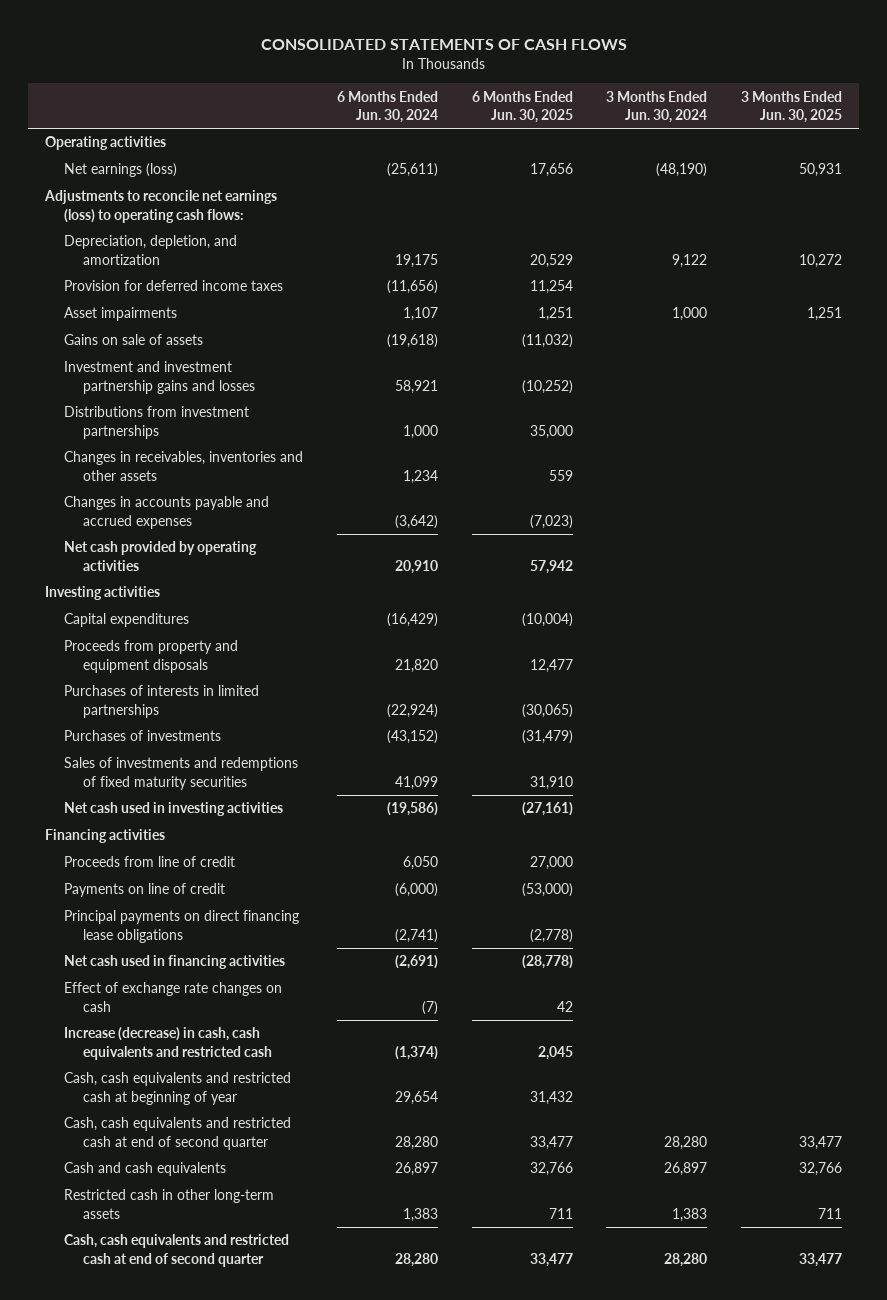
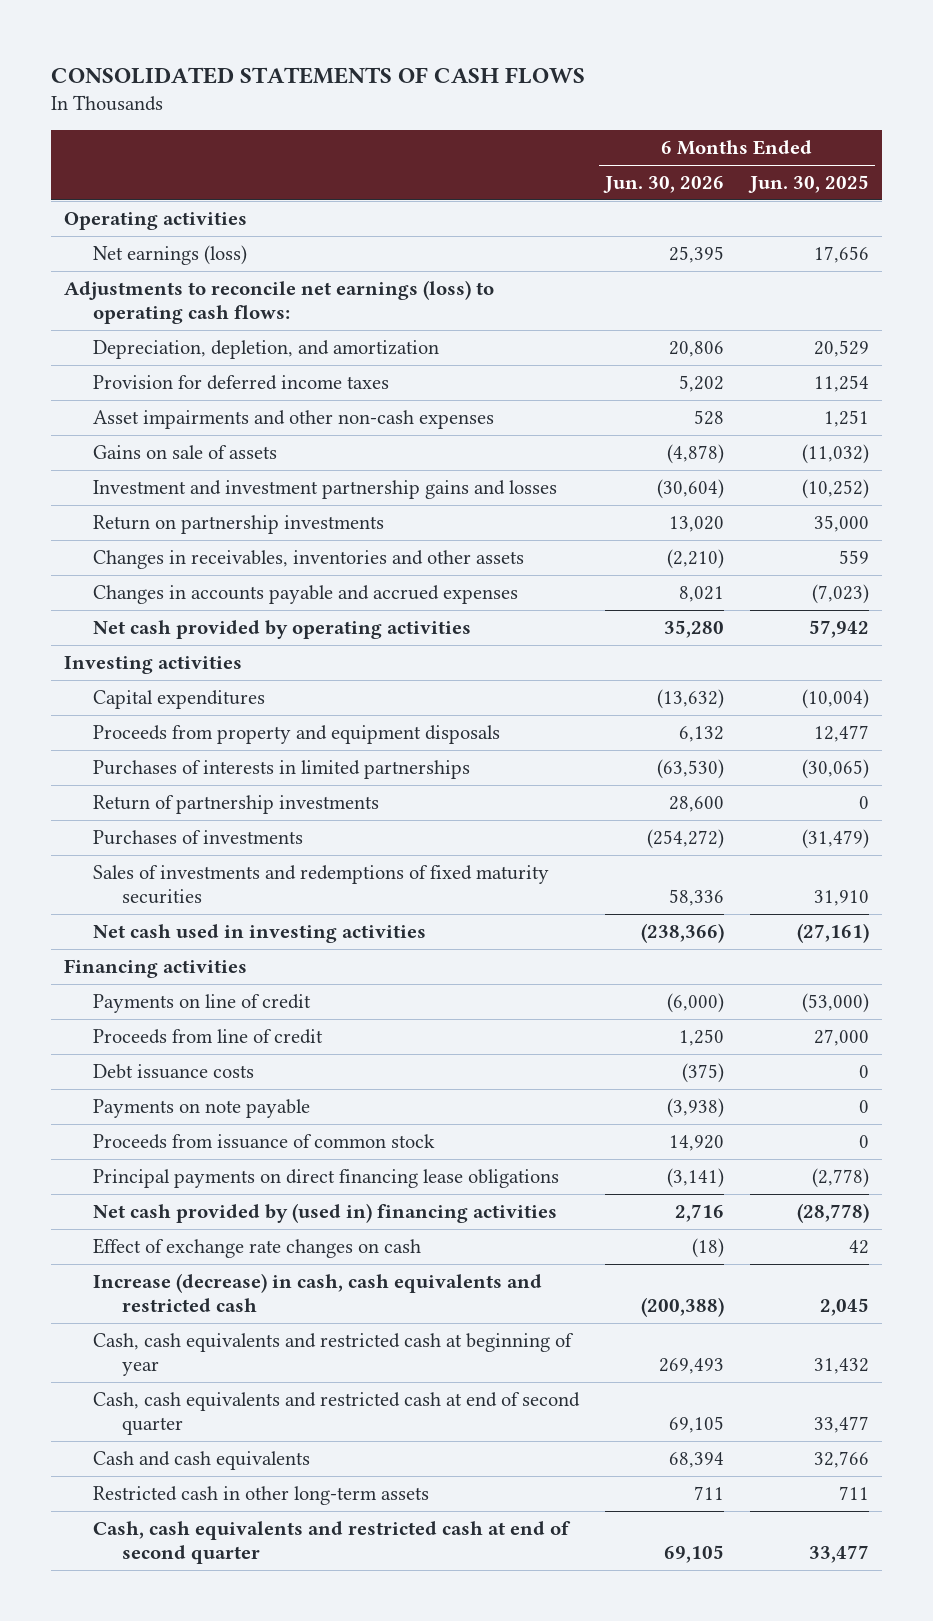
[337,90,439,124] 6 Months Ended Jun. 30, 2024 -> none
[606,90,708,124] 3 Months Ended Jun. 30, 2024 -> none
[741,90,843,124] 3 Months Ended Jun. 30, 2025 -> none
none -> [603,176,725,194] Jun. 30, 2026
[64,307,178,322] Asset impairments -> [93,409,495,429] Asset impairments and other non-cash expenses
[64,406,250,439] Distributions from investment partnerships -> none
none -> [93,514,385,534] Return on partnership investments
none -> [93,794,380,814] Return of partnership investments
[64,856,236,868] Proceeds from line of credit -> [93,1028,324,1044] Proceeds from line of credit
none -> [93,1063,255,1079] Debt issuance costs
none -> [93,1098,311,1118] Payments on note payable
none -> [93,1133,436,1149] Proceeds from issuance of common stock
[64,955,286,970] Net cash used in financing activities -> [93,1202,558,1223] Net cash provided by (used in) financing activities

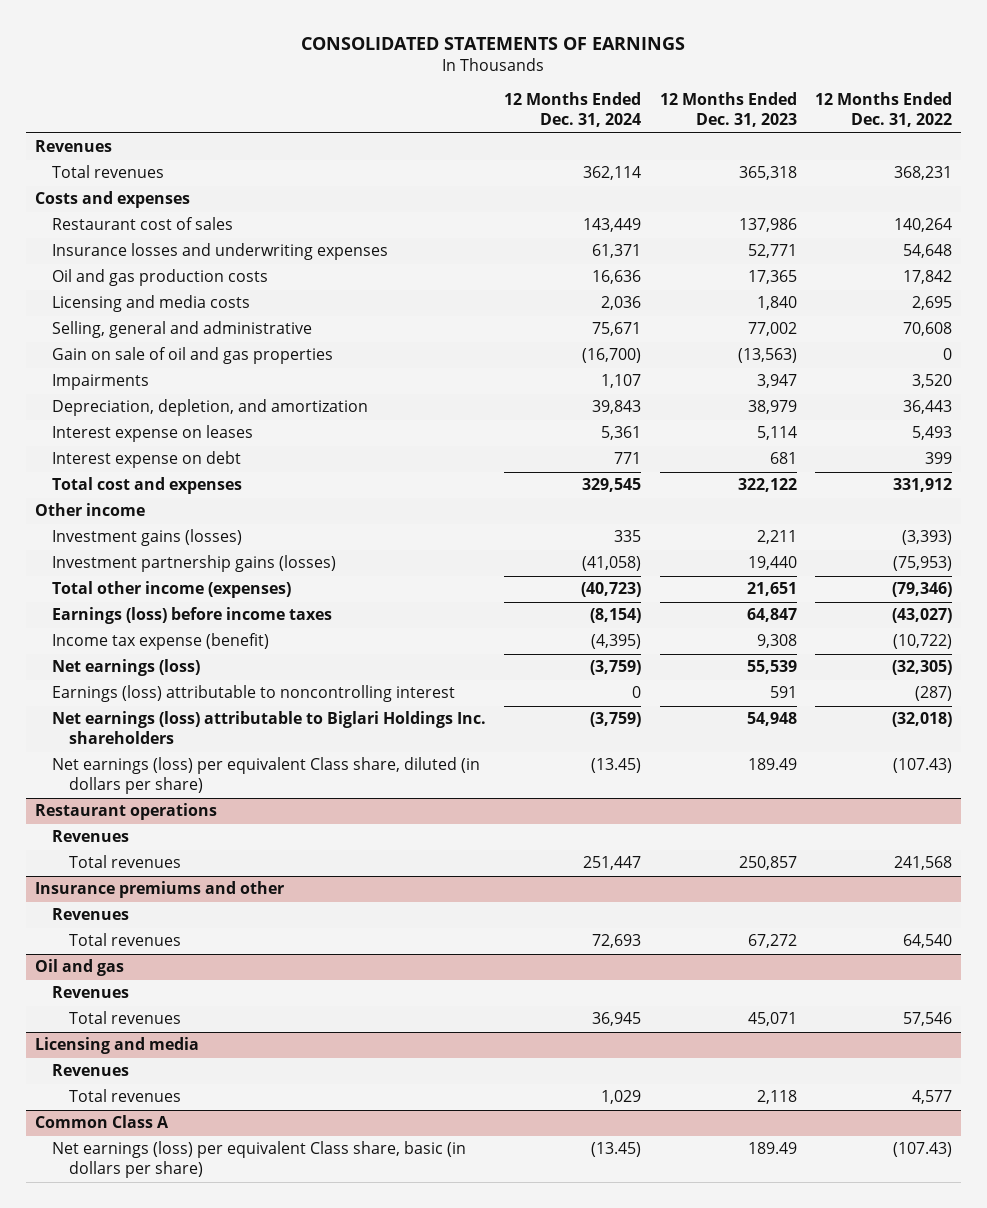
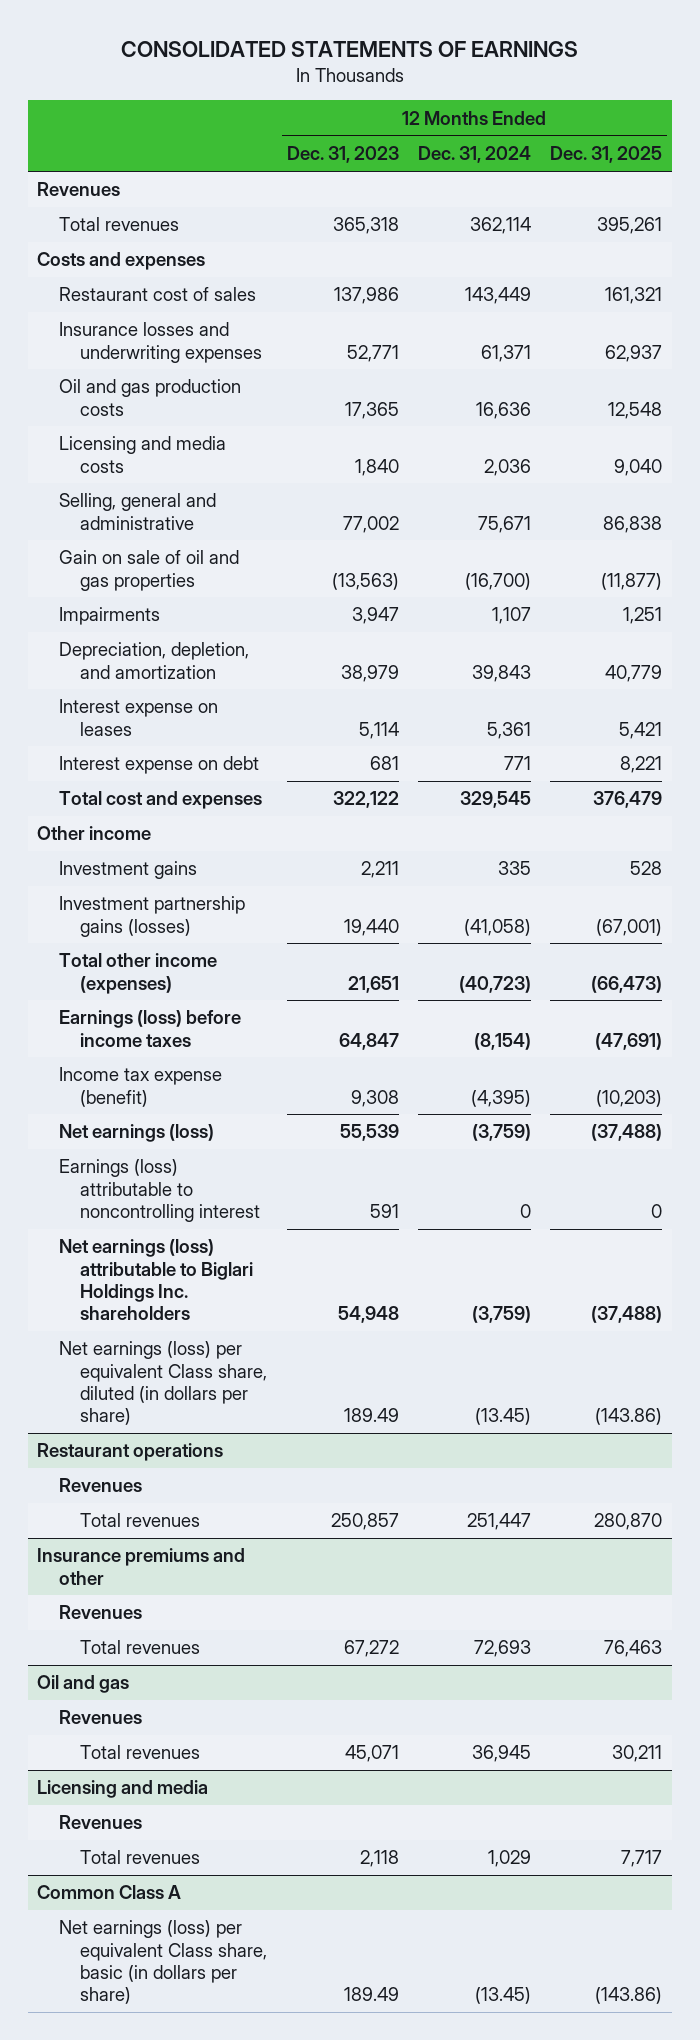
[815,92,953,128] 12 Months Ended Dec. 31, 2022 -> none
none -> [550,146,663,164] Dec. 31, 2025
[51,529,242,547] Investment gains (losses) -> [58,861,197,880] Investment gains

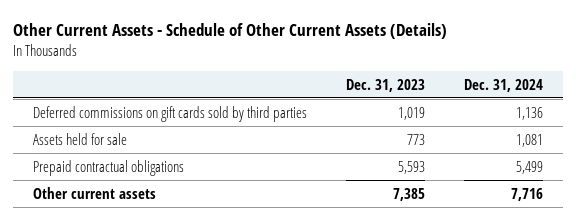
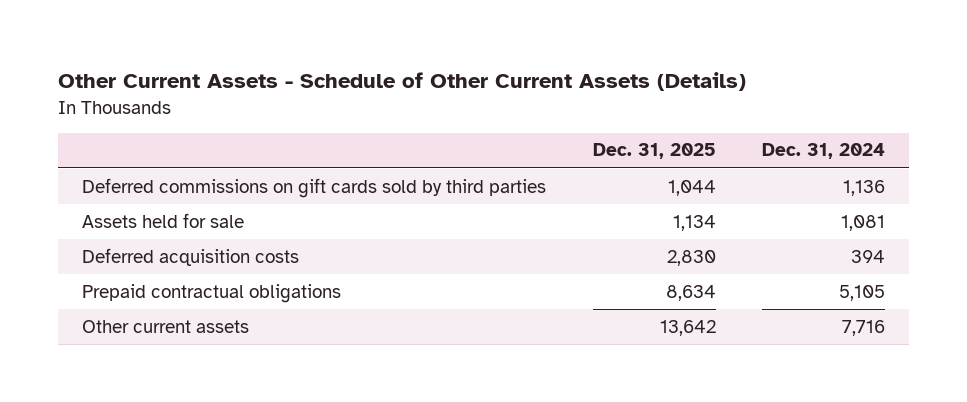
[345,78,425,92] Dec. 31, 2023 -> none
none -> [592,143,716,160] Dec. 31, 2025
none -> [81,247,299,266] Deferred acquisition costs
[516,160,544,174] 5,499 -> [839,284,886,301] 5,105

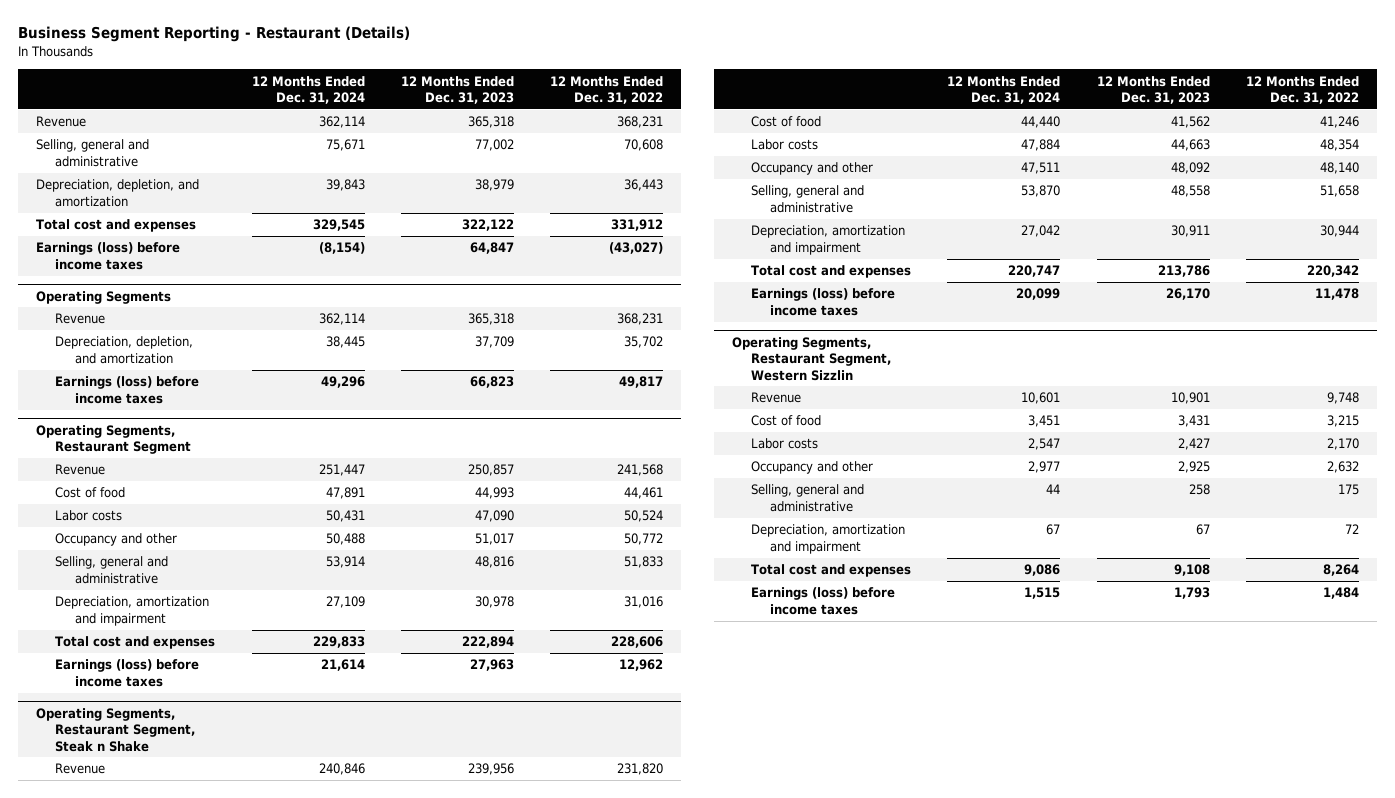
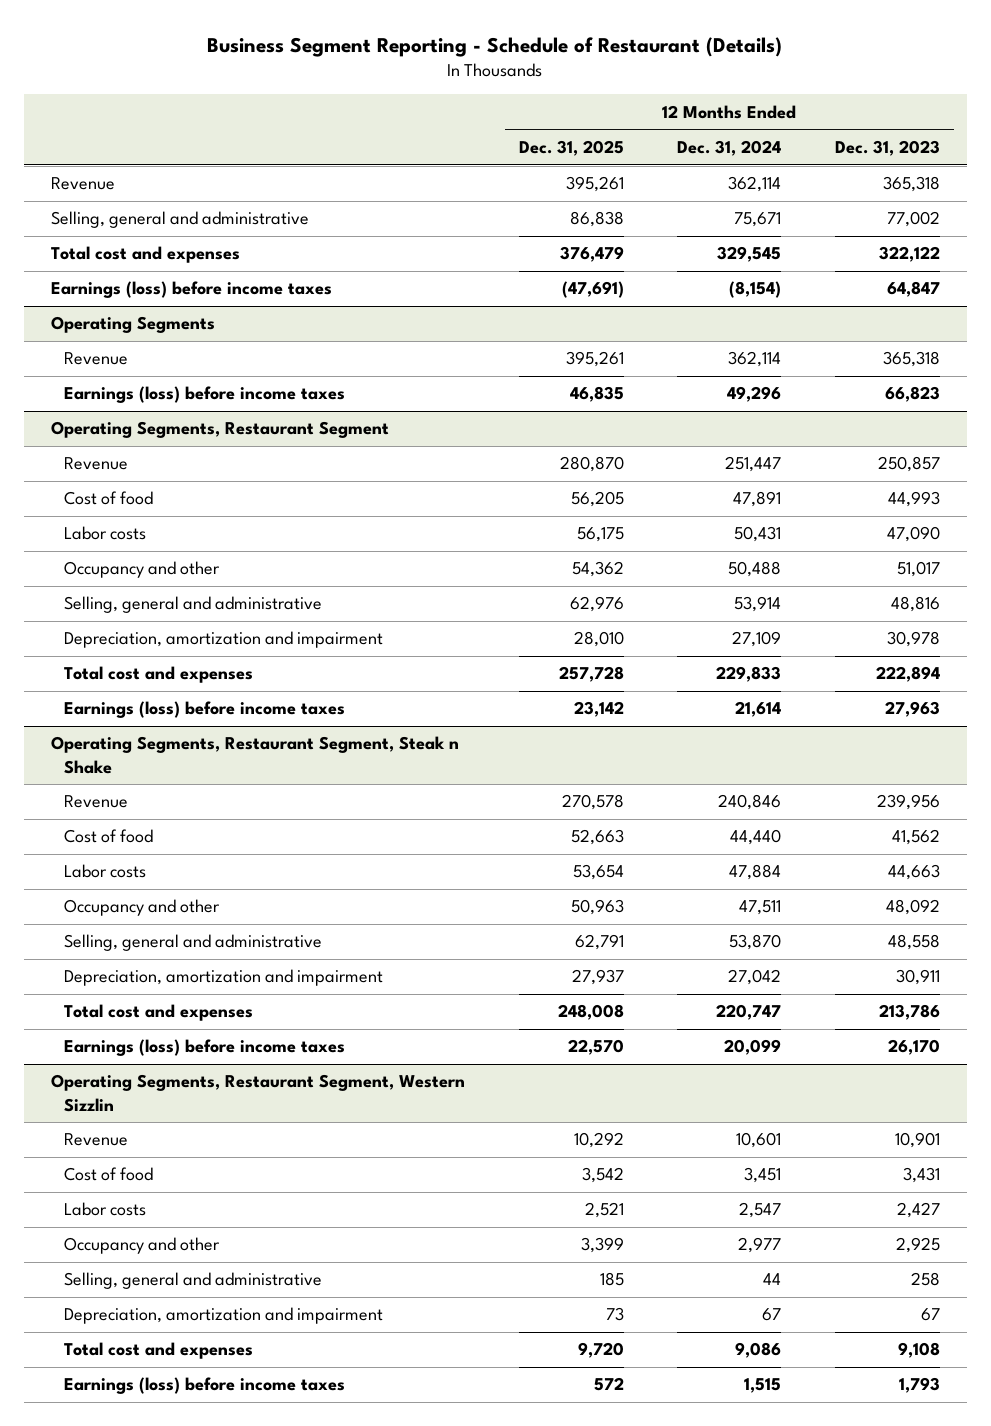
[17,26,410,43] Business Segment Reporting - Restaurant (Details) -> [207,36,783,57] Business Segment Reporting - Schedule of Restaurant (Details)
[549,75,663,105] 12 Months Ended Dec. 31, 2022 -> none
none -> [518,139,624,156] Dec. 31, 2025
[36,179,200,207] Depreciation, depletion, and amortization -> none
[55,336,194,364] Depreciation, depletion, and amortization -> none

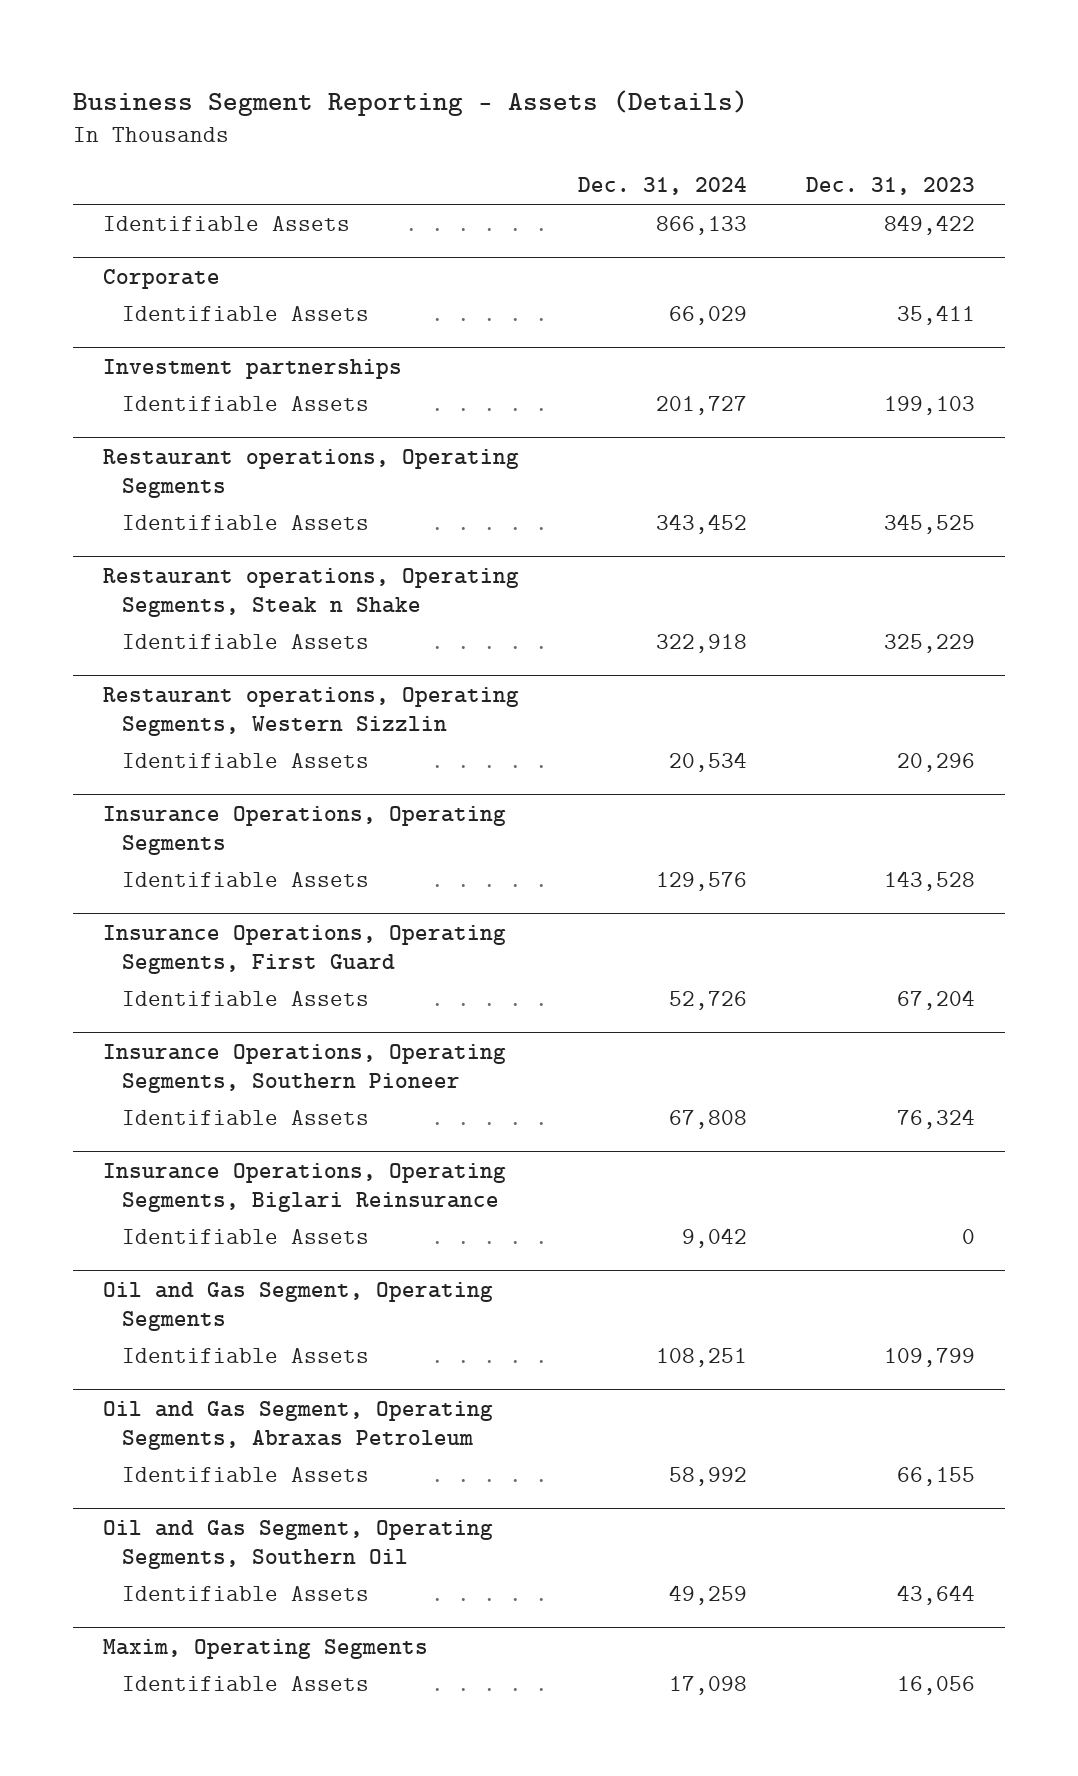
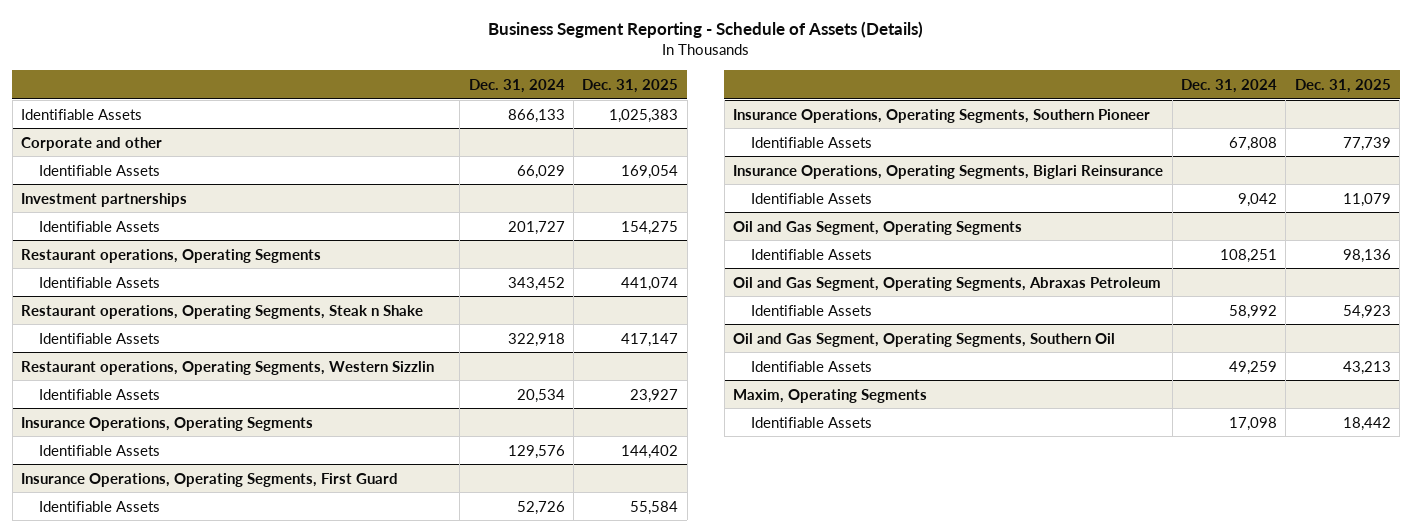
[72,90,748,117] Business Segment Reporting - Assets (Details) -> [487,21,923,39] Business Segment Reporting - Schedule of Assets (Details)
[806,177,976,196] Dec. 31, 2023 -> none
none -> [582,78,679,93] Dec. 31, 2025
[102,268,220,289] Corporate -> [20,136,162,151] Corporate and other

